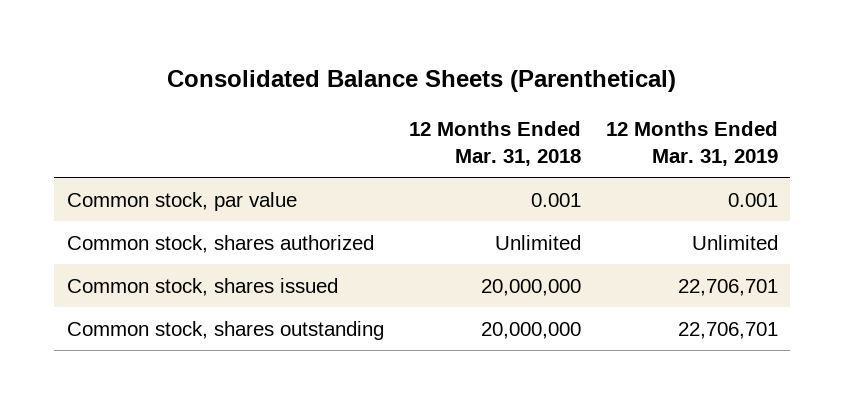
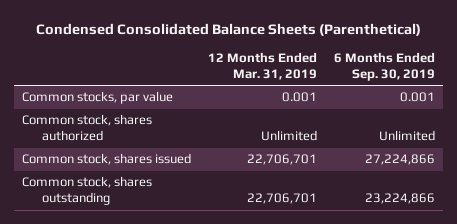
[167,69,677,92] Consolidated Balance Sheets (Parenthetical) -> [35,22,421,36] Condensed Consolidated Balance Sheets (Parenthetical)
[408,121,581,166] 12 Months Ended Mar. 31, 2018 -> none
none -> [333,52,435,82] 6 Months Ended Sep. 30, 2019
[66,191,297,211] Common stock, par value -> [22,91,174,105] Common stocks, par value

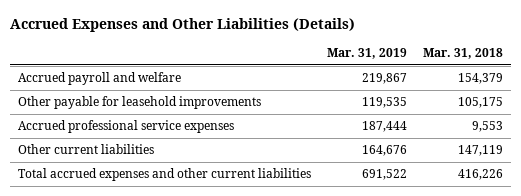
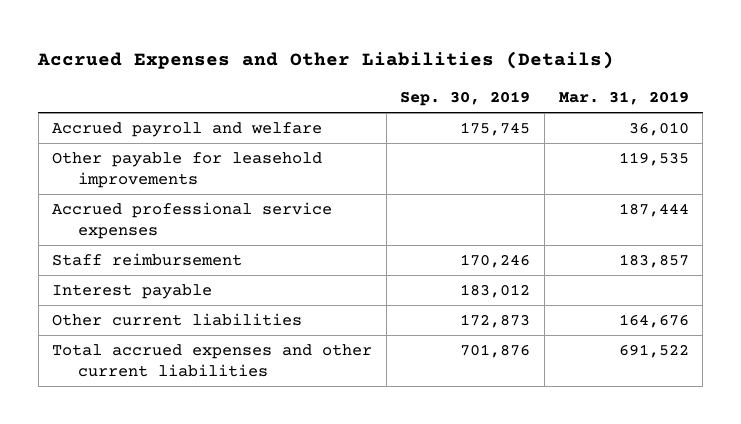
[423,48,504,60] Mar. 31, 2018 -> none
none -> [400,90,531,106] Sep. 30, 2019
[362,73,408,85] 219,867 -> [628,122,689,137] 36,010
none -> [52,253,243,267] Staff reimbursement
none -> [52,284,213,300] Interest payable

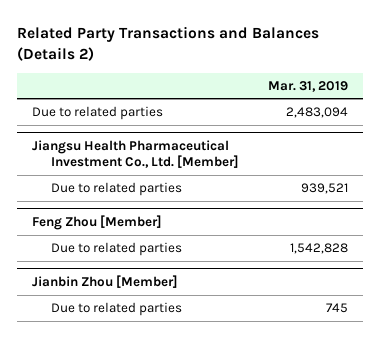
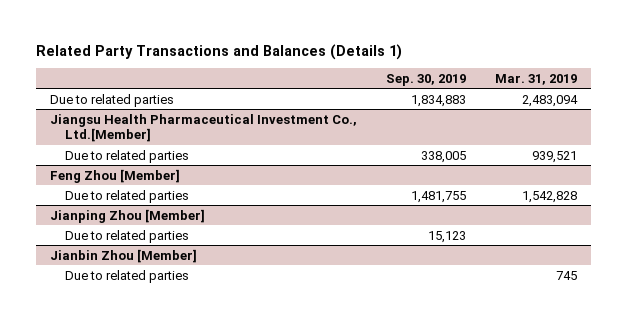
[17,26,320,62] Related Party Transactions and Balances (Details 2) -> [35,43,402,60] Related Party Transactions and Balances (Details 1)
none -> [386,73,467,86] Sep. 30, 2019
[32,140,239,168] Jiangsu Health Pharmaceutical Investment Co., Ltd. [Member] -> [50,113,358,143] Jiangsu Health Pharmaceutical Investment Co., Ltd.[Member]
none -> [50,208,206,223] Jianping Zhou [Member]
none -> [64,229,189,243] Due to related parties

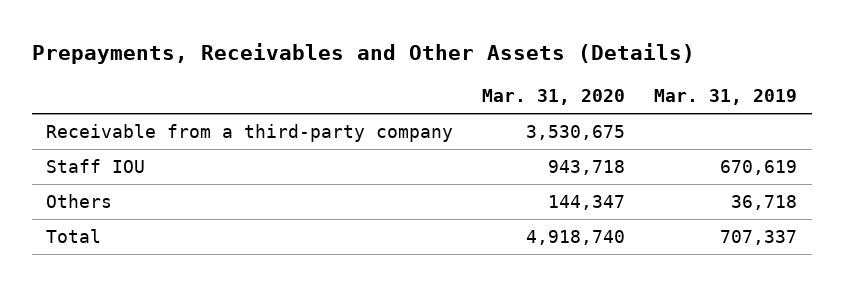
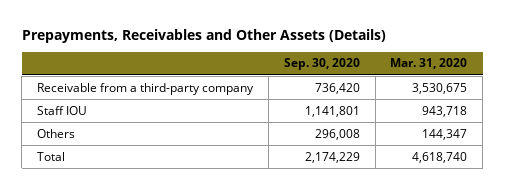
[654,89,798,106] Mar. 31, 2019 -> none
none -> [283,58,360,71] Sep. 30, 2020
[526,230,626,246] 4,918,740 -> [412,151,468,163] 4,618,740

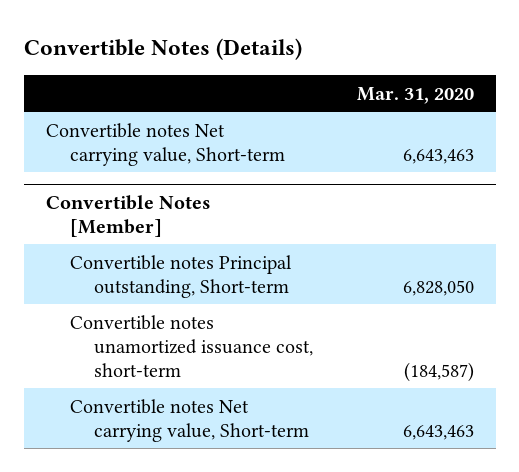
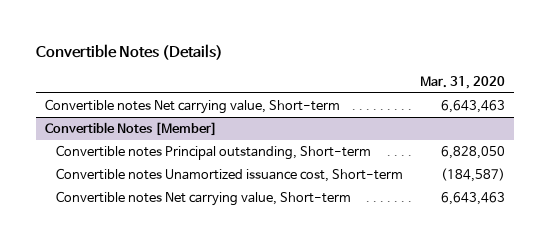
[69,314,313,377] Convertible notes unamortized issuance cost, short-term -> [56,168,404,183] Convertible notes Unamortized issuance cost, Short-term

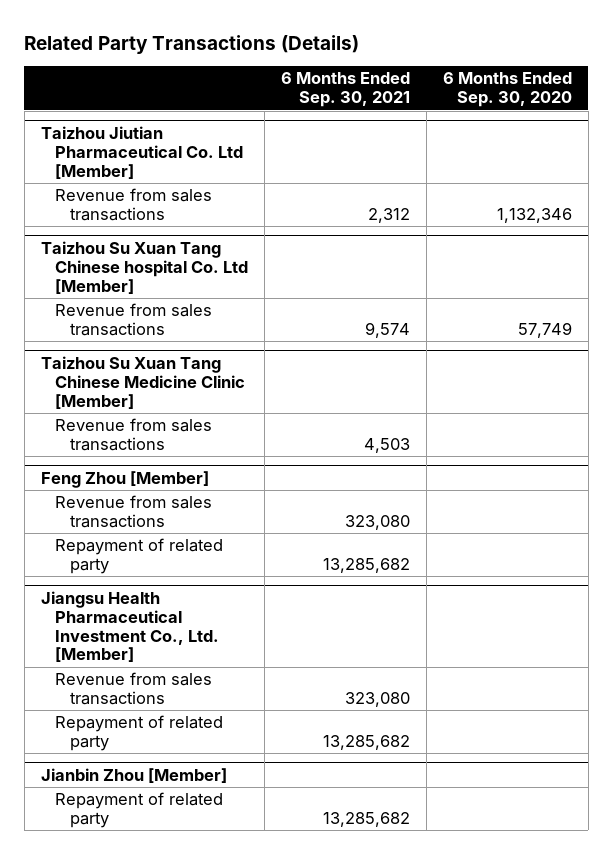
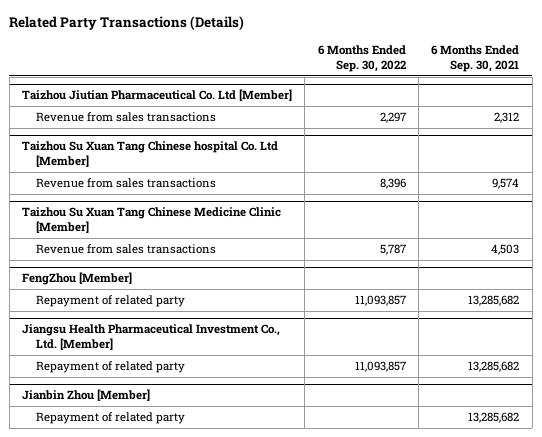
[442,72,572,108] 6 Months Ended Sep. 30, 2020 -> none
none -> [317,45,406,72] 6 Months Ended Sep. 30, 2022
[55,495,213,529] Revenue from sales transactions -> none
[40,470,209,488] Feng Zhou [Member] -> [22,272,133,286] FengZhou [Member]
[55,672,213,706] Revenue from sales transactions -> none

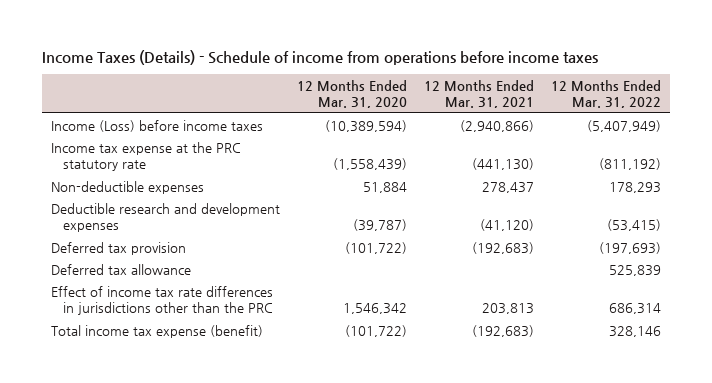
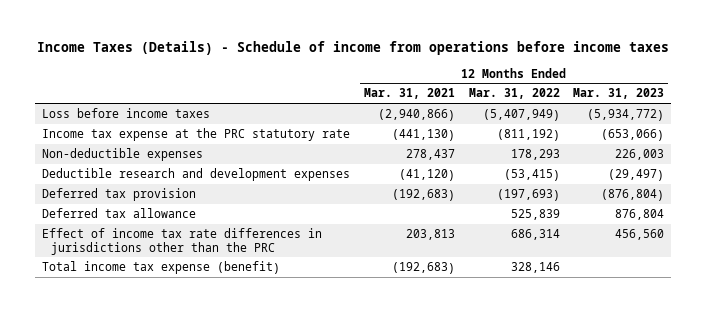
[297,79,408,109] 12 Months Ended Mar. 31, 2020 -> none
none -> [573,88,665,100] Mar. 31, 2023
[50,119,263,132] Income (Loss) before income taxes -> [41,107,210,118] Loss before income taxes

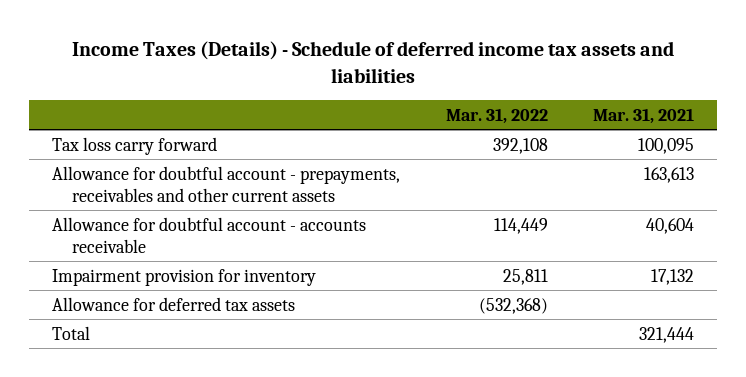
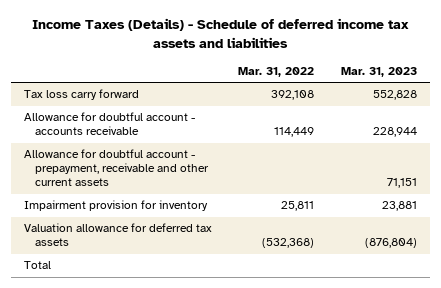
[593,107,695,124] Mar. 31, 2021 -> none
none -> [340,66,417,77] Mar. 31, 2023
[51,165,400,202] Allowance for doubtful account - prepayments, receivables and other current assets -> none
none -> [24,149,209,187] Allowance for doubtful account - prepayment, receivable and other current assets
[51,296,295,311] Allowance for deferred tax assets -> [24,223,213,247] Valuation allowance for deferred tax assets

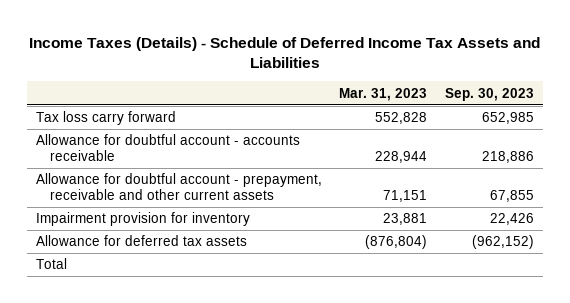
[32,18,410,48] Income Taxes (Details) - Schedule of deferred income tax assets and liabilities -> [28,36,540,69] Income Taxes (Details) - Schedule of Deferred Income Tax Assets and Liabilities
[238,66,315,77] Mar. 31, 2022 -> none
none -> [444,87,534,101] Sep. 30, 2023
[24,223,213,247] Valuation allowance for deferred tax assets -> [35,235,247,247] Allowance for deferred tax assets

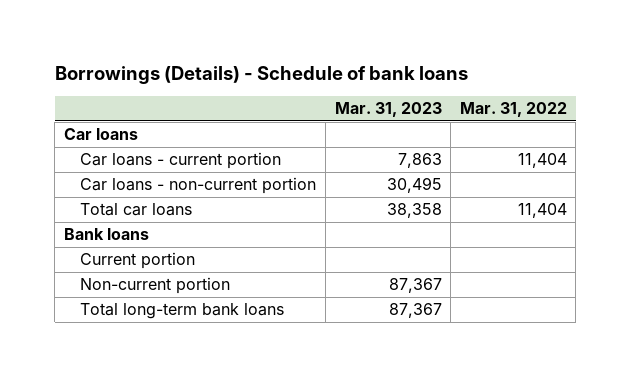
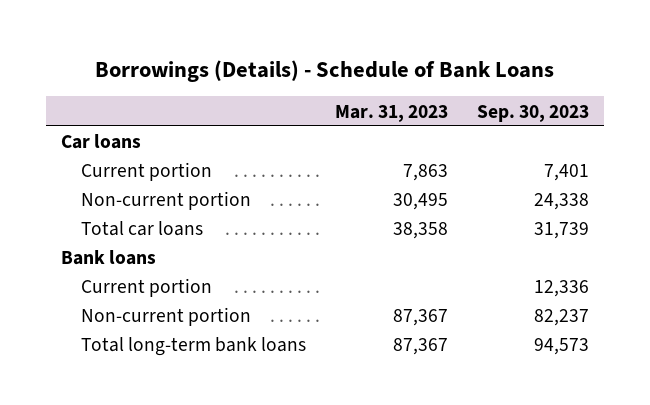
[54,65,468,84] Borrowings (Details) - Schedule of bank loans -> [94,59,554,82] Borrowings (Details) - Schedule of Bank Loans
[459,101,567,117] Mar. 31, 2022 -> none
none -> [476,104,589,122] Sep. 30, 2023
[80,152,282,170] Car loans - current portion -> [80,162,212,182] Current portion
[80,177,317,195] Car loans - non-current portion -> [80,191,251,211] Non-current portion

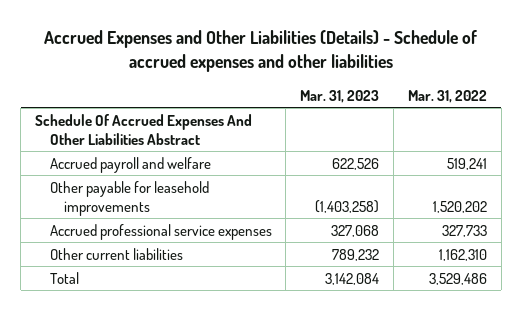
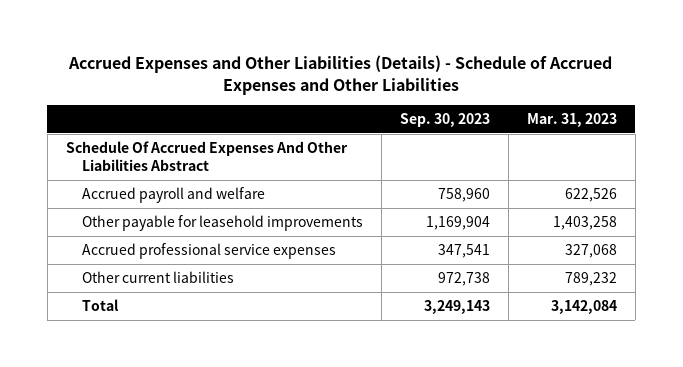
[44,30,478,72] Accrued Expenses and Other Liabilities (Details) - Schedule of accrued expenses and other liabilities -> [68,54,613,95] Accrued Expenses and Other Liabilities (Details) - Schedule of Accrued Expenses and Other Liabilities
[408,89,488,103] Mar. 31, 2022 -> none
none -> [399,113,490,128] Sep. 30, 2023
[315,199,380,213] (1,403,258) -> [552,216,617,231] 1,403,258

